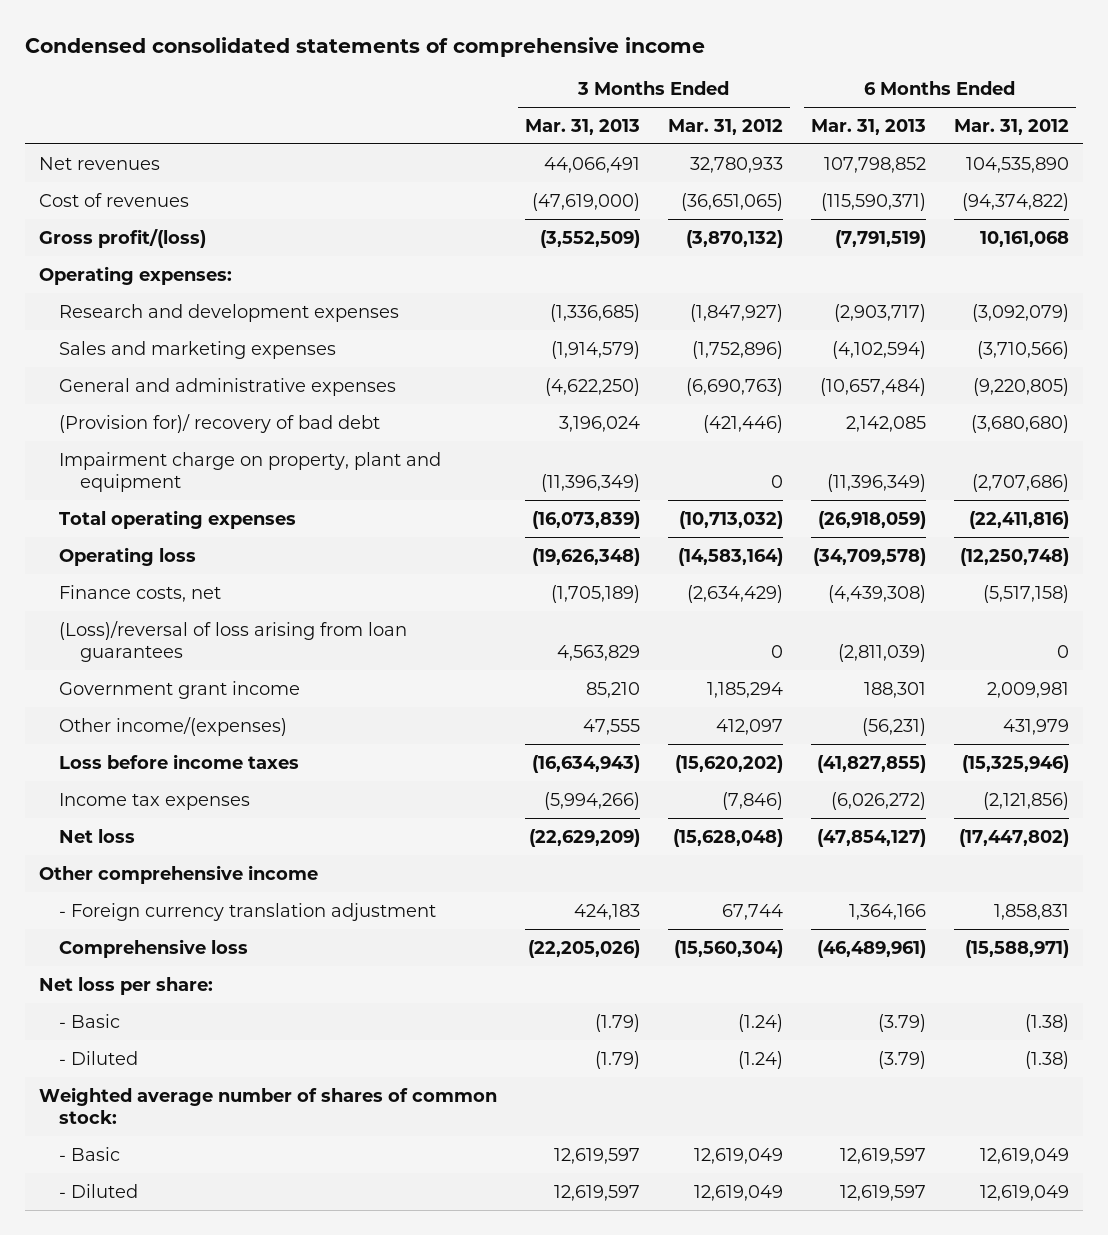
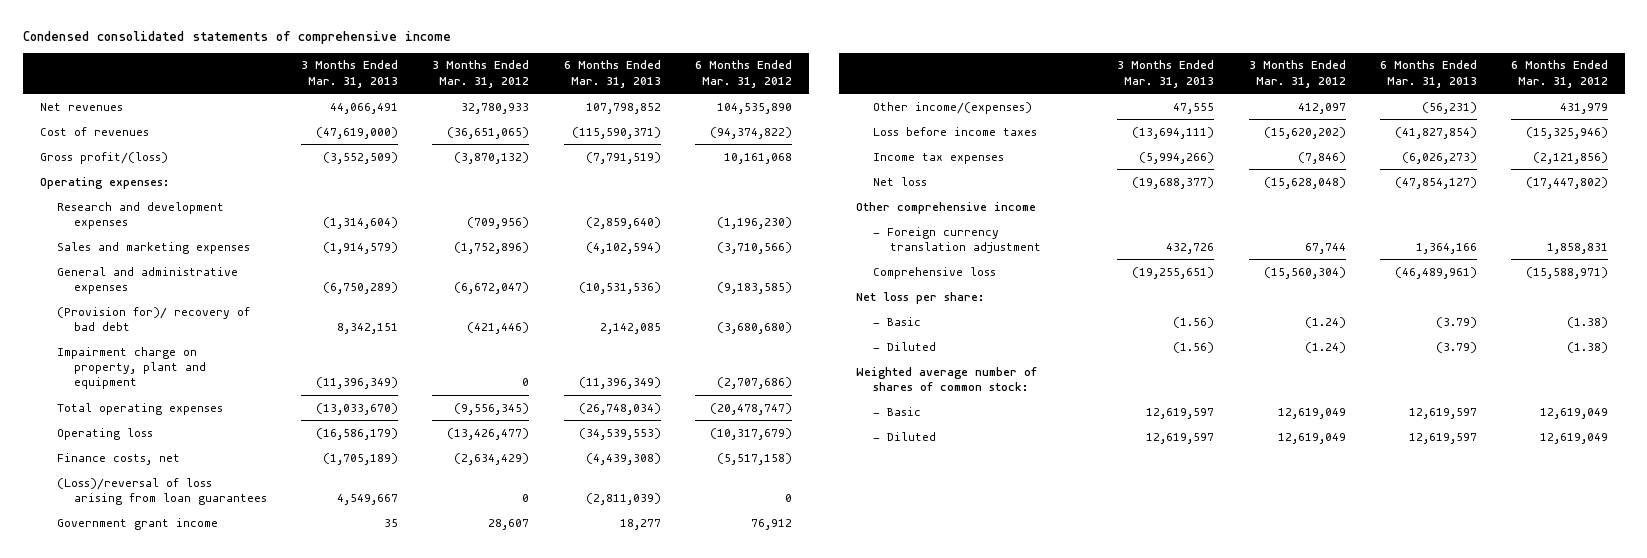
[550,303,641,322] (1,336,685) -> [323,216,399,229] (1,314,604)
[690,303,784,322] (1,847,927) -> [467,216,530,229] (709,956)
[834,303,927,322] (2,903,717) -> [585,216,661,229] (2,859,640)
[972,303,1070,322] (3,092,079) -> [716,216,792,229] (1,196,230)
[545,377,641,396] (4,622,250) -> [323,281,399,294] (6,750,289)
[686,377,784,396] (6,690,763) -> [454,281,530,294] (6,672,047)
[820,377,927,396] (10,657,484) -> [578,281,661,294] (10,531,536)
[973,377,1070,396] (9,220,805) -> [716,281,792,294] (9,183,585)
[559,415,641,432] 3,196,024 -> [337,322,399,334] 8,342,151
[532,510,641,529] (16,073,839) -> [316,402,399,415] (13,033,670)
[679,510,784,529] (10,713,032) -> [454,402,530,415] (9,556,345)
[818,510,927,529] (26,918,059) -> [578,402,661,415] (26,748,034)
[969,510,1070,529] (22,411,816) -> [709,402,792,415] (20,478,747)
[532,547,641,566] (19,626,348) -> [316,427,399,440] (16,586,179)
[678,547,784,566] (14,583,164) -> [447,427,530,440] (13,426,477)
[813,547,927,566] (34,709,578) -> [578,427,661,440] (34,539,553)
[960,547,1070,566] (12,250,748) -> [709,427,792,440] (10,317,679)
[557,645,641,662] 4,563,829 -> [337,493,399,505] 4,549,667
[586,681,641,698] 85,210 -> [384,518,399,527] 35
[707,681,784,698] 1,185,294 -> [488,518,530,530] 28,607
[864,681,927,698] 188,301 -> [619,518,661,530] 18,277
[987,681,1070,698] 2,009,981 -> [750,518,792,530] 76,912
[532,754,641,773] (16,634,943) -> [1132,126,1215,139] (13,694,111)
[817,754,927,773] (41,827,855) -> [1394,126,1477,139] (41,827,854)
[831,791,927,810] (6,026,272) -> [1401,151,1477,164] (6,026,273)
[529,828,641,847] (22,629,209) -> [1132,176,1215,189] (19,688,377)
[574,903,641,920] 424,183 -> [1166,242,1215,254] 432,726
[528,939,641,958] (22,205,026) -> [1132,266,1215,279] (19,255,651)
[595,1013,641,1032] (1.79) -> [1173,316,1215,328] (1.56)
[595,1050,641,1069] (1.79) -> [1173,341,1215,353] (1.56)

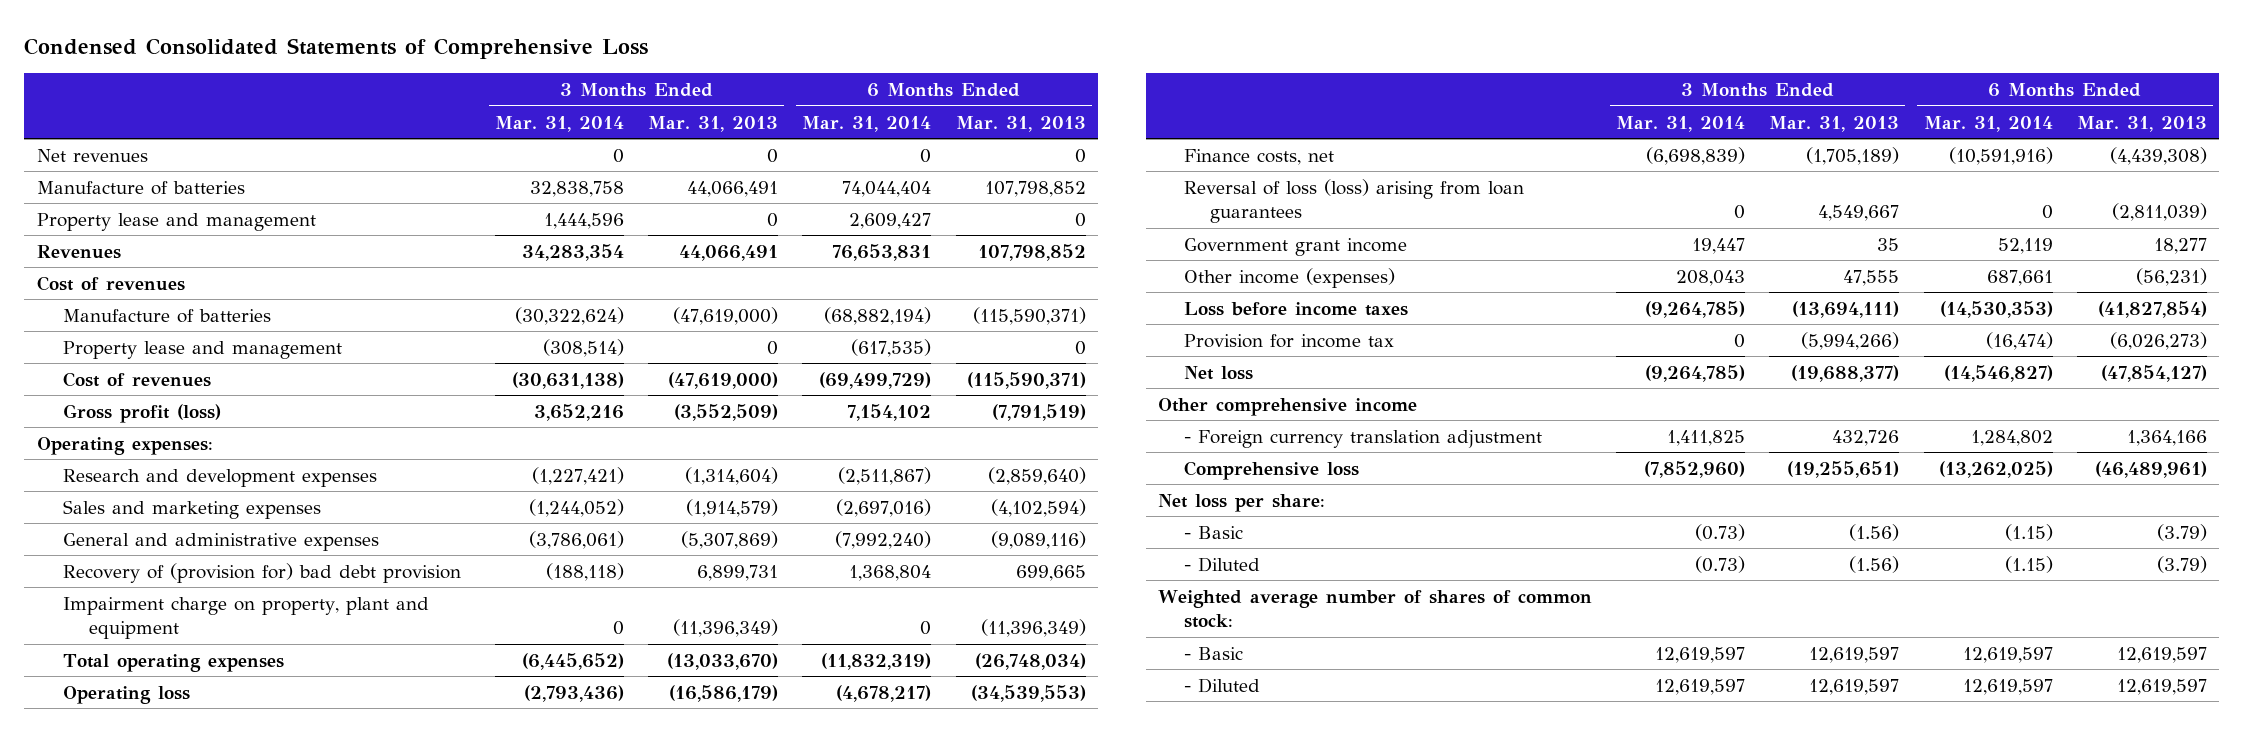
[22,30,451,44] Condensed consolidated statements of comprehensive income -> [24,38,649,60] Condensed Consolidated Statements of Comprehensive Loss
[432,60,530,88] 3 Months Ended Mar. 31, 2012 -> none
[694,60,792,88] 6 Months Ended Mar. 31, 2012 -> none
none -> [494,115,624,132] Mar. 31, 2014
none -> [802,115,932,132] Mar. 31, 2014
[330,102,399,114] 44,066,491 -> [767,148,779,163] 0
[585,102,661,114] 107,798,852 -> [1074,148,1086,163] 0
none -> [36,180,245,195] Manufacture of batteries
none -> [36,212,316,231] Property lease and management
none -> [36,244,121,259] Revenues
none -> [36,275,185,291] Cost of revenues
none -> [62,308,271,323] Manufacture of batteries
none -> [62,340,342,359] Property lease and management
[39,151,168,164] Gross profit/(loss) -> [62,403,221,423] Gross profit (loss)
[323,281,399,294] (6,750,289) -> [681,530,779,549] (5,307,869)
[578,281,661,294] (10,531,536) -> [990,530,1086,549] (9,089,116)
[56,306,250,331] (Provision for)/ recovery of bad debt -> [62,562,461,583] Recovery of (provision for) bad debt provision
[337,322,399,334] 8,342,151 -> [697,564,779,581] 6,899,731
[599,322,661,334] 2,142,085 -> [1015,564,1086,581] 699,665
[56,477,268,505] (Loss)/reversal of loss arising from loan guarantees -> [1183,178,1524,224] Reversal of loss (loss) arising from loan guarantees
[872,101,1032,114] Other income/(expenses) -> [1183,267,1395,288] Other income (expenses)
[872,152,1004,164] Income tax expenses -> [1183,333,1394,348] Provision for income tax

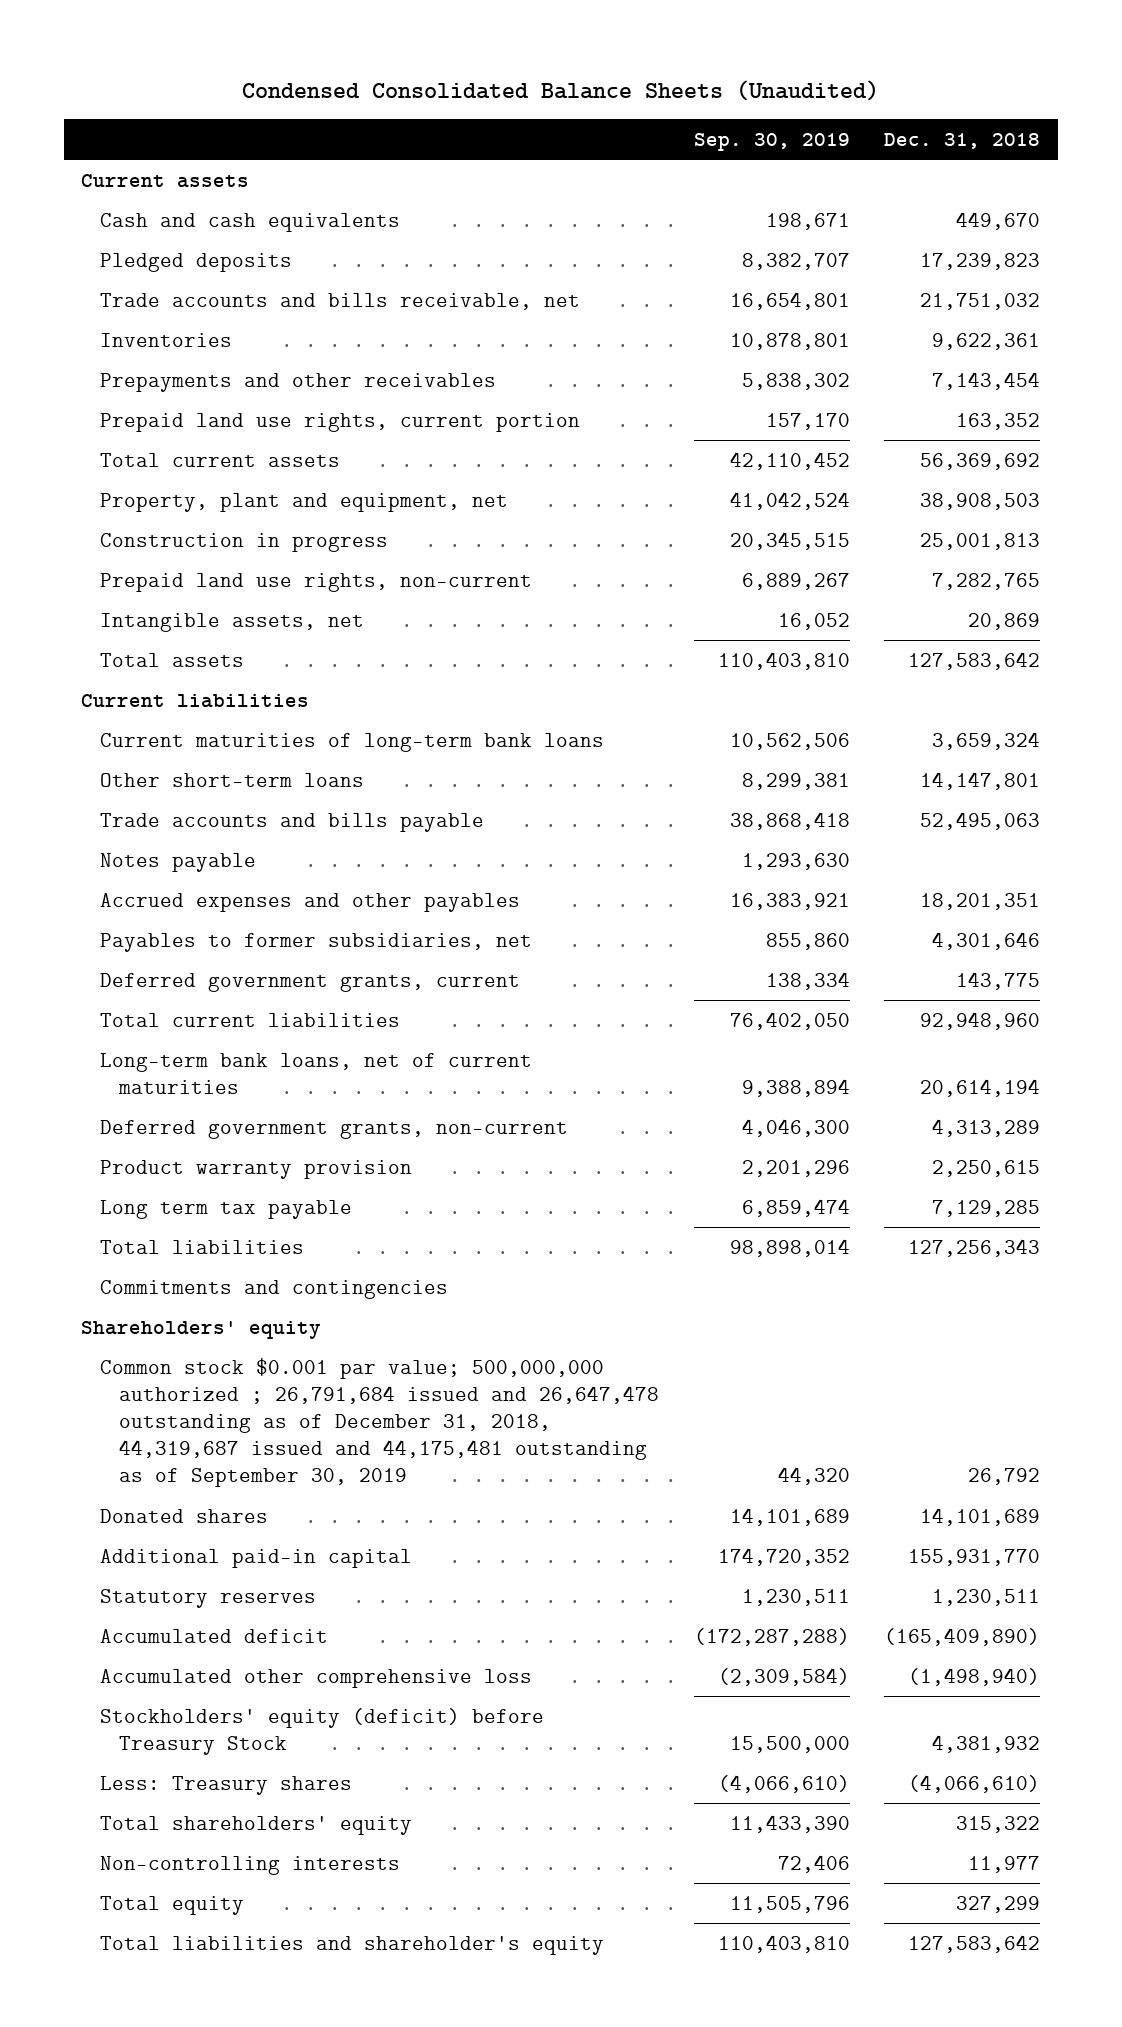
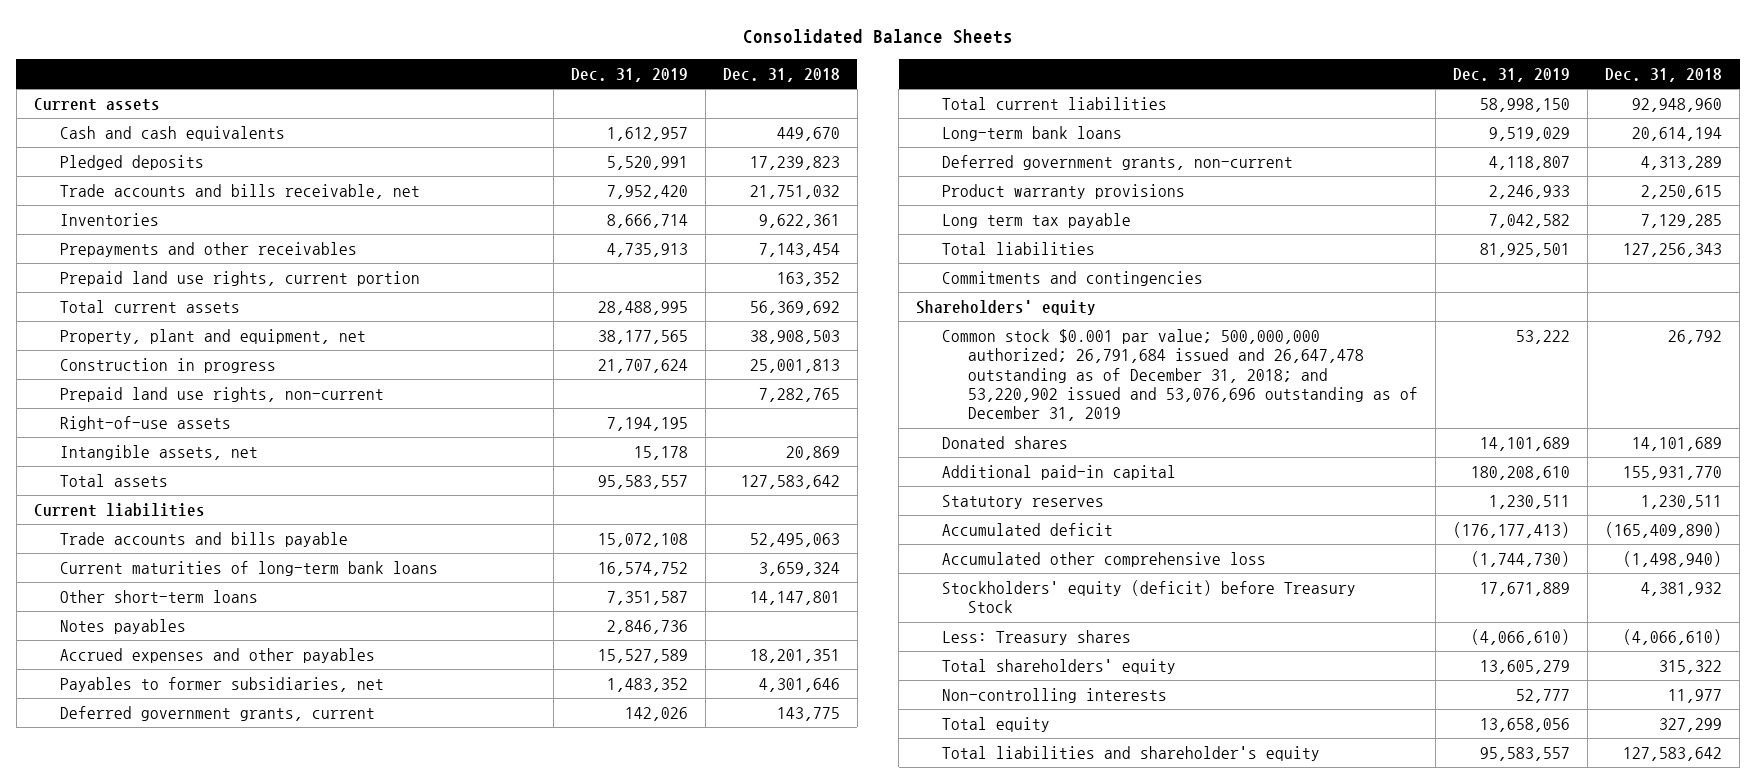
[241,79,879,101] Condensed Consolidated Balance Sheets (Unaudited) -> [743,29,1014,45] Consolidated Balance Sheets
[693,132,850,151] Sep. 30, 2019 -> none
none -> [570,67,688,82] Dec. 31, 2019
none -> [59,415,231,431] Right-of-use assets
[100,812,485,832] Trade accounts and bills payable -> [59,531,348,547] Trade accounts and bills payable
[100,852,257,872] Notes payable -> [59,618,186,634] Notes payables
[100,1052,533,1094] Long-term bank loans, net of current maturities -> [942,125,1123,141] Long-term bank loans
[100,1159,413,1179] Product warranty provision -> [942,183,1186,199] Product warranty provisions
[100,1357,660,1488] Common stock $0.001 par value; 500,000,000 authorized ; 26,791,684 issued and 26,647,478 outstanding as of December 31, 2018, 44,319,687 issued and 44,175,481 outstanding as of September 30, 2019 -> [942,328,1418,422] Common stock $0.001 par value; 500,000,000 authorized; 26,791,684 issued and 26,647,478 outstanding as of December 31, 2018; and 53,220,902 issued and 53,076,696 outstanding as of December 31, 2019

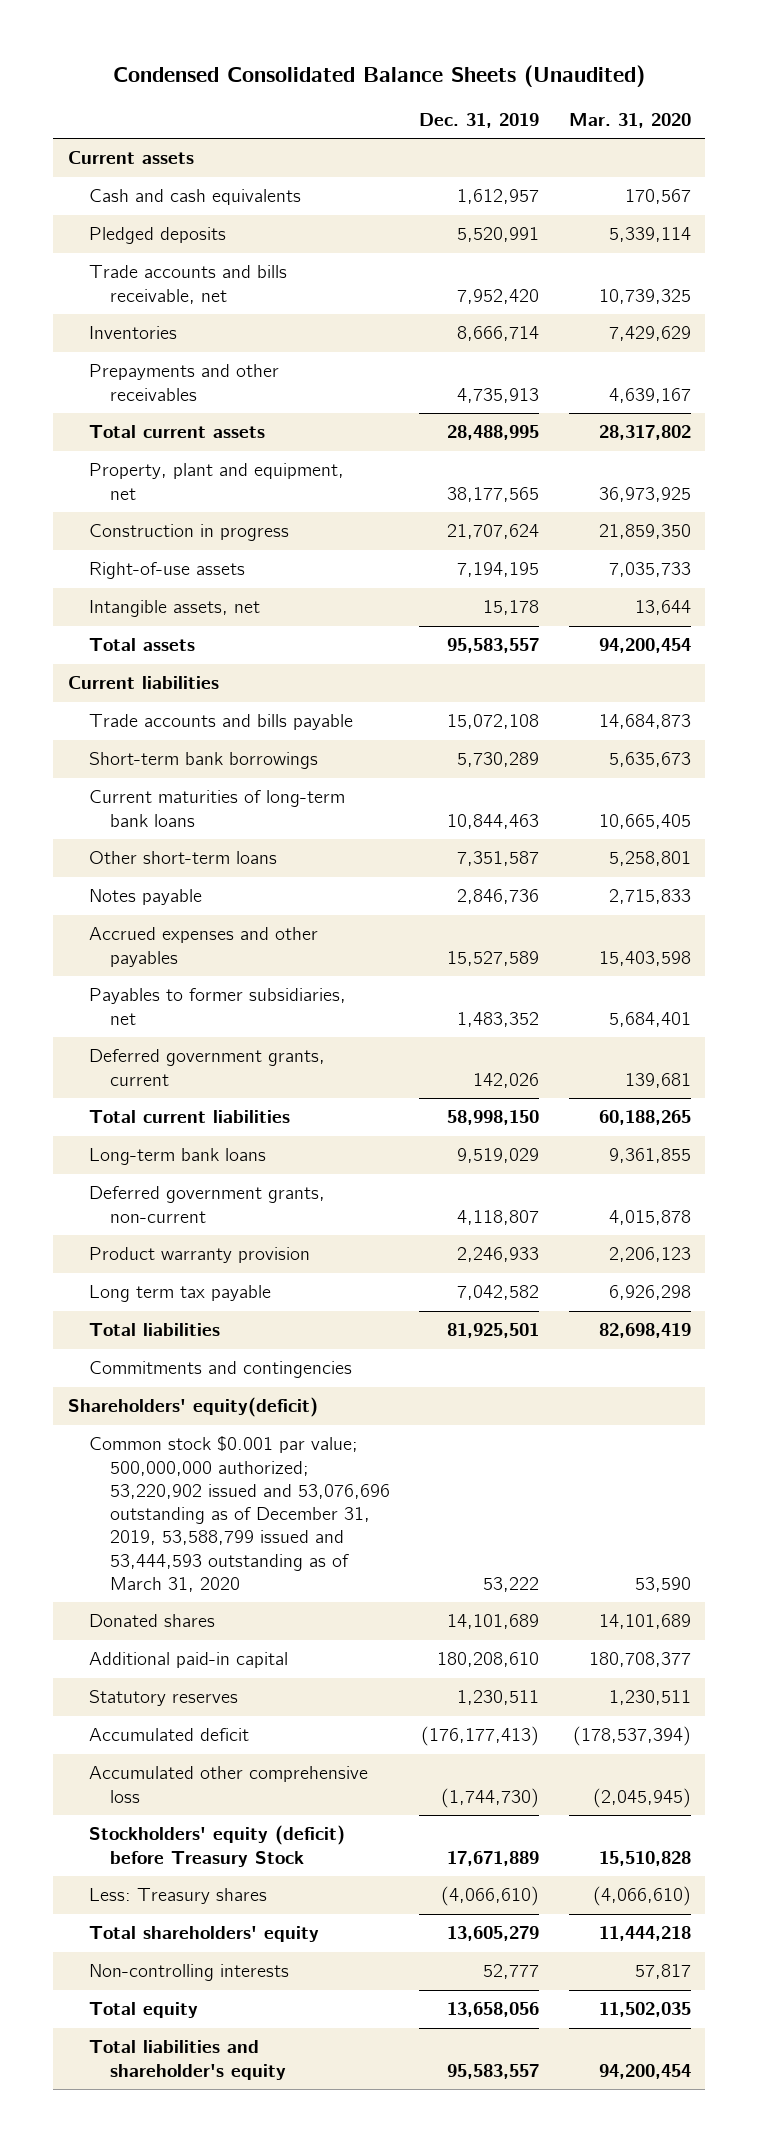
[743,29,1014,45] Consolidated Balance Sheets -> [113,64,646,87] Condensed Consolidated Balance Sheets (Unaudited)
[722,67,840,82] Dec. 31, 2018 -> none
none -> [568,113,691,129] Mar. 31, 2020
[59,270,420,286] Prepaid land use rights, current portion -> none
[59,386,384,402] Prepaid land use rights, non-current -> none
none -> [88,752,318,770] Short-term bank borrowings
[597,561,688,576] 16,574,752 -> [447,813,540,829] 10,844,463
[59,618,186,634] Notes payables -> [88,889,202,906] Notes payable
[942,183,1186,199] Product warranty provisions -> [88,1247,310,1264] Product warranty provision
[916,299,1097,315] Shareholders' equity -> [67,1397,318,1418] Shareholders' equity(deficit)
[942,328,1418,422] Common stock $0.001 par value; 500,000,000 authorized; 26,791,684 issued and 26,647,478 outstanding as of December 31, 2018; and 53,220,902 issued and 53,076,696 outstanding as of December 31, 2019 -> [88,1436,390,1592] Common stock $0.001 par value; 500,000,000 authorized; 53,220,902 issued and 53,076,696 outstanding as of December 31, 2019, 53,588,799 issued and 53,444,593 outstanding as of March 31, 2020

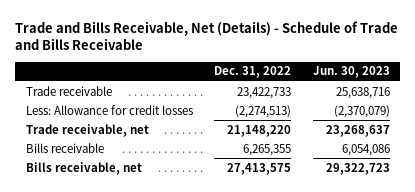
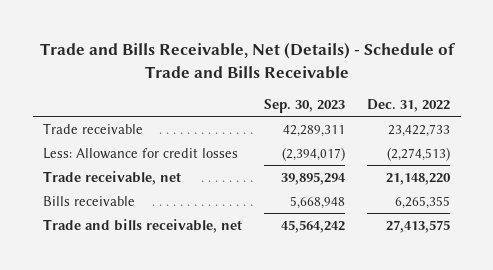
[312,66,390,79] Jun. 30, 2023 -> none
none -> [264,99,346,114] Sep. 30, 2023
[25,161,142,175] Bills receivable, net -> [43,218,243,233] Trade and bills receivable, net

